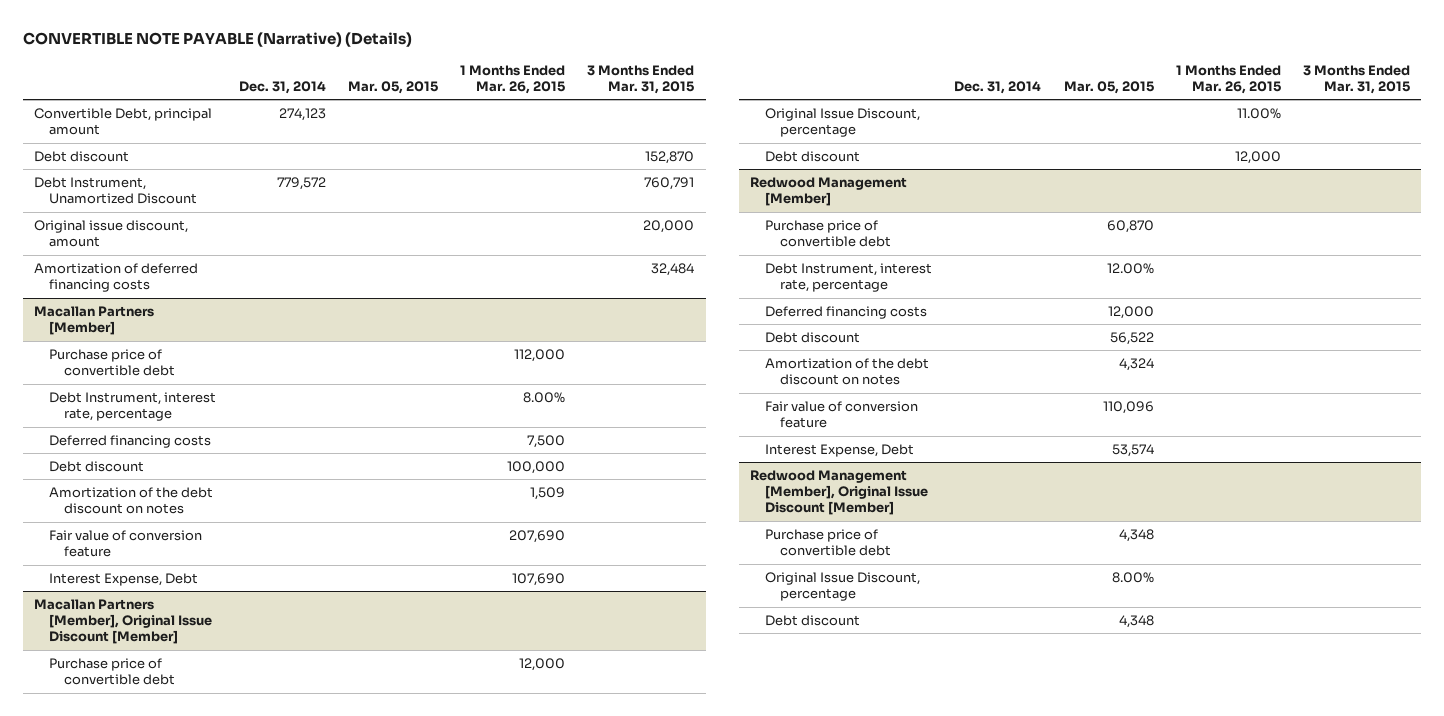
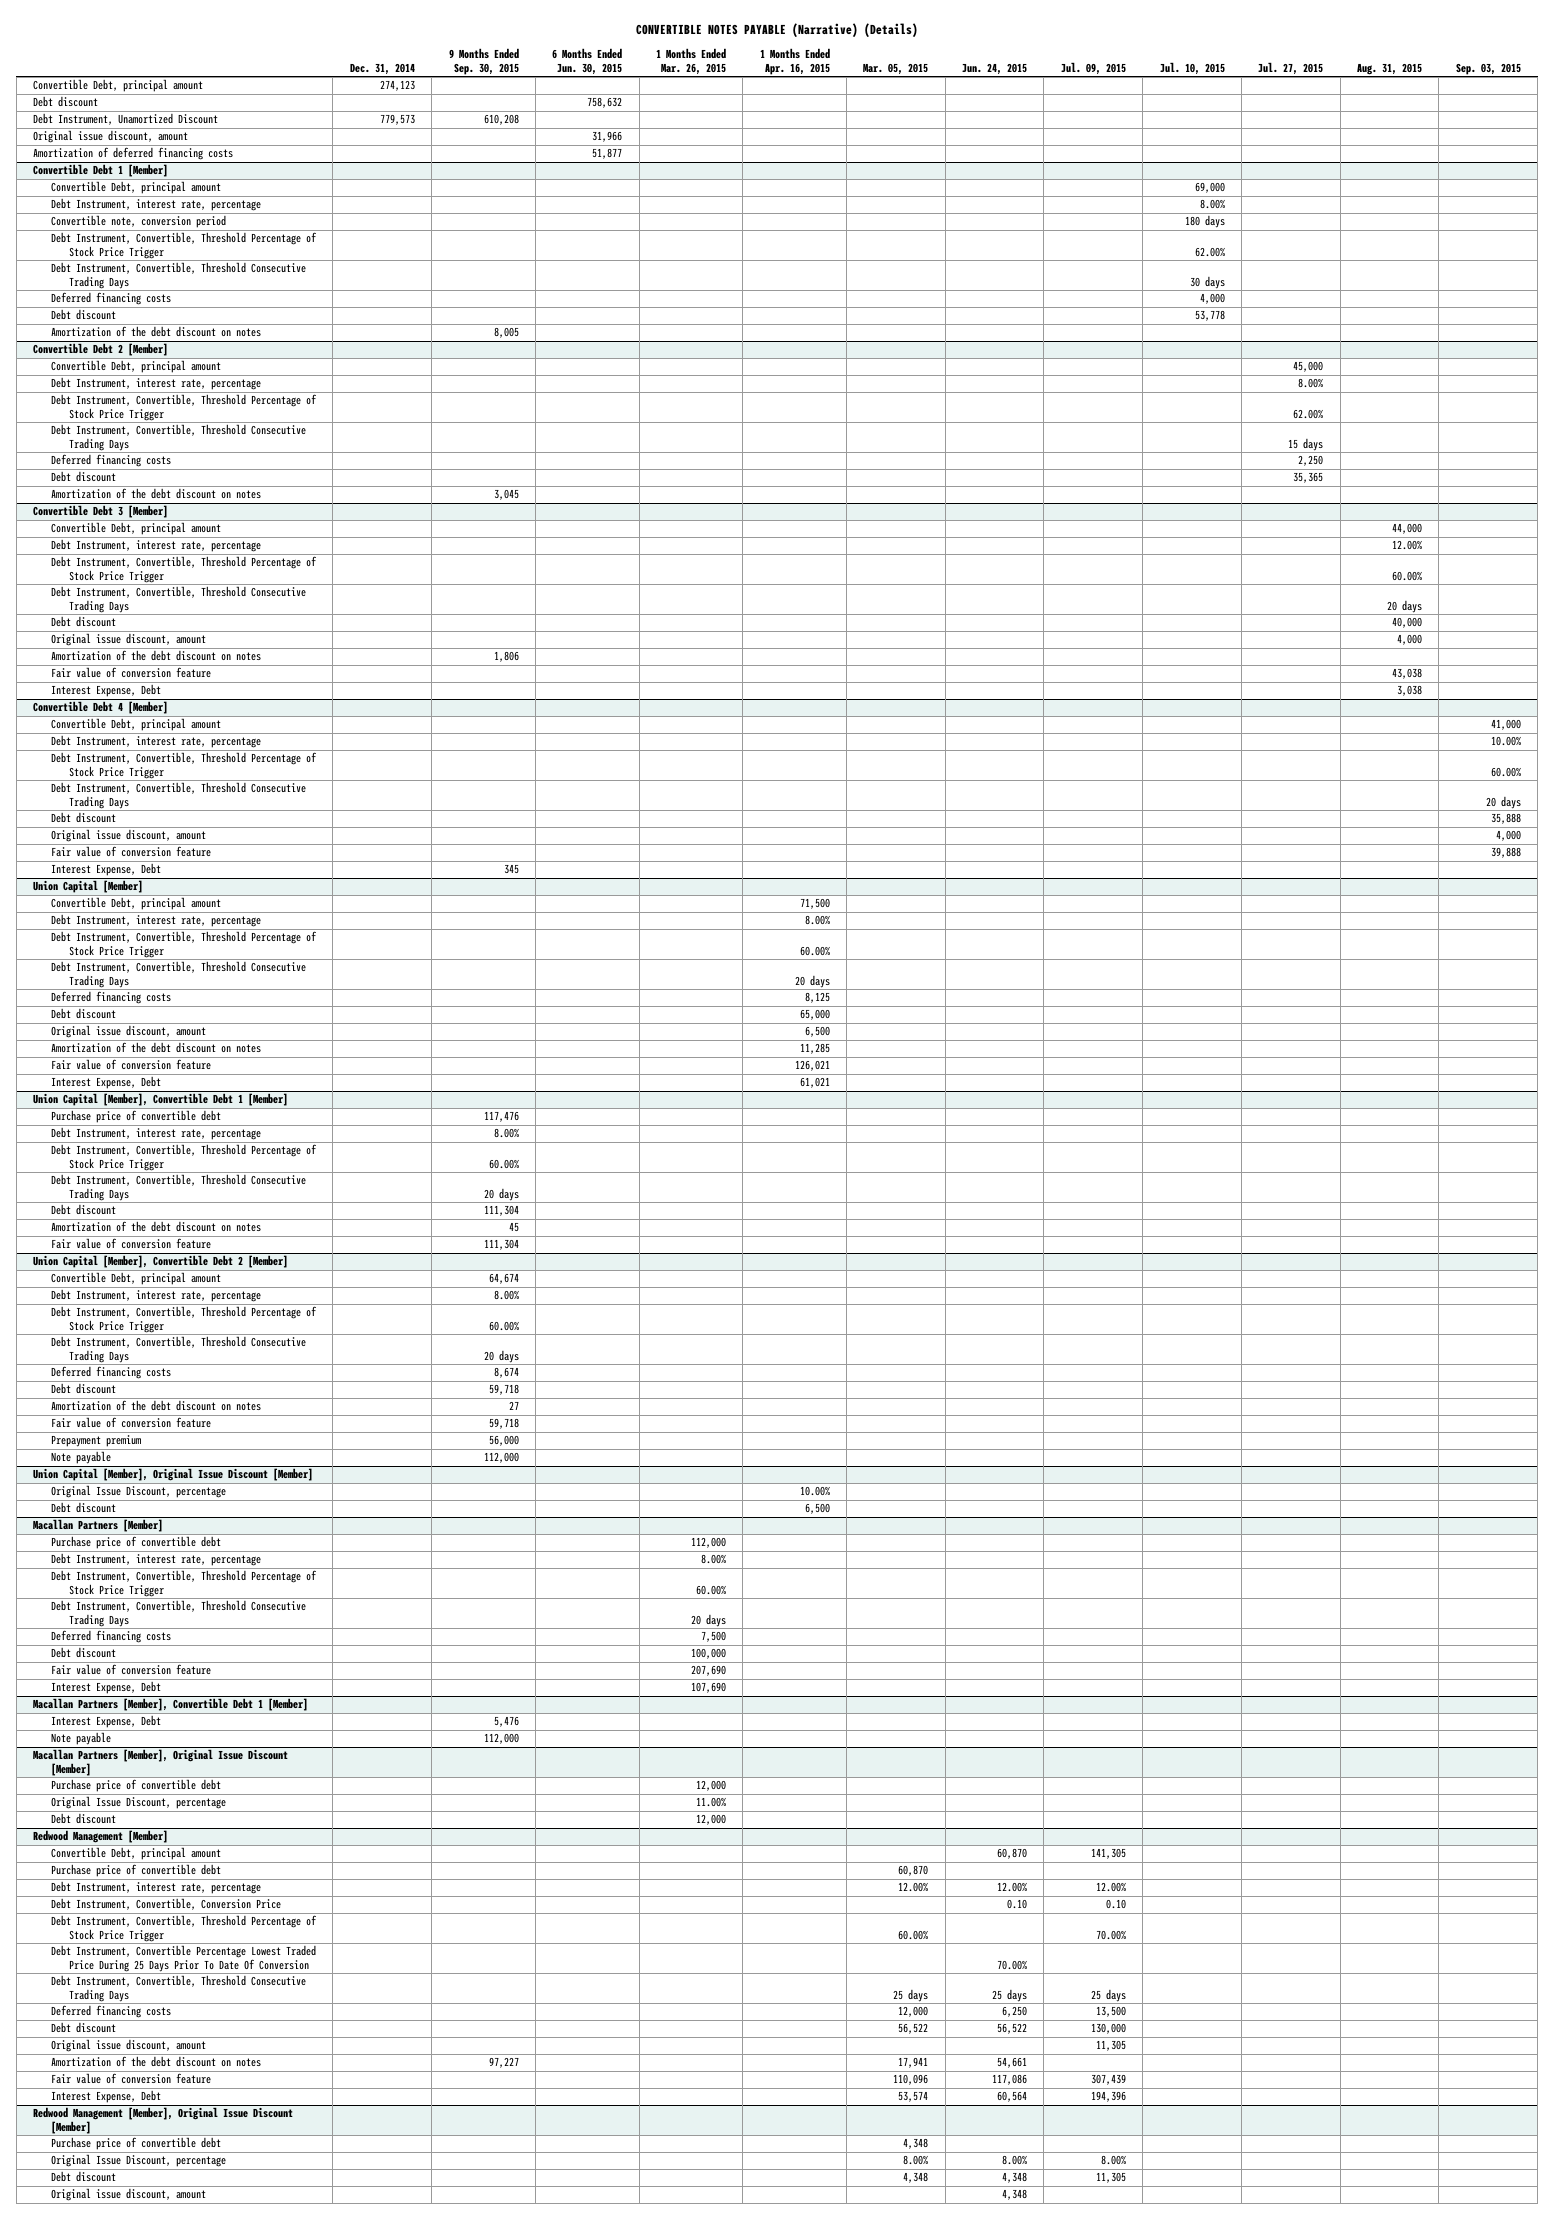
[23,31,413,47] CONVERTIBLE NOTE PAYABLE (Narrative) (Details) -> [635,23,918,38] CONVERTIBLE NOTES PAYABLE (Narrative) (Details)
[587,64,695,95] 3 Months Ended Mar. 31, 2015 -> none
none -> [448,47,519,75] 9 Months Ended Sep. 30, 2015
none -> [552,47,623,75] 6 Months Ended Jun. 30, 2015
none -> [759,47,830,75] 1 Months Ended Apr. 16, 2015
none -> [962,62,1028,75] Jun. 24, 2015
none -> [1060,61,1126,75] Jul. 09, 2015
none -> [1159,61,1225,75] Jul. 10, 2015
none -> [1258,61,1324,75] Jul. 27, 2015
none -> [1357,62,1423,75] Aug. 31, 2015
none -> [1455,62,1521,75] Sep. 03, 2015
[276,177,326,191] 779,572 -> [379,114,415,126] 779,573
none -> [33,164,169,178] Convertible Debt 1 [Member]
none -> [51,181,222,195] Convertible Debt, principal amount
none -> [51,198,262,212] Debt Instrument, interest rate, percentage
none -> [51,215,227,229] Convertible note, conversion period
none -> [51,232,318,260] Debt Instrument, Convertible, Threshold Percentage of Stock Price Trigger
none -> [51,262,307,290] Debt Instrument, Convertible, Threshold Consecutive Trading Days
none -> [51,292,172,306] Deferred financing costs
none -> [51,309,117,321] Debt discount
none -> [51,326,262,338] Amortization of the debt discount on notes
none -> [33,343,169,357] Convertible Debt 2 [Member]
none -> [51,360,222,374] Convertible Debt, principal amount
none -> [51,377,262,391] Debt Instrument, interest rate, percentage
none -> [51,394,318,422] Debt Instrument, Convertible, Threshold Percentage of Stock Price Trigger
none -> [51,424,307,452] Debt Instrument, Convertible, Threshold Consecutive Trading Days
none -> [51,454,172,468] Deferred financing costs
none -> [51,471,117,483] Debt discount
none -> [51,488,262,500] Amortization of the debt discount on notes
none -> [33,505,169,519] Convertible Debt 3 [Member]
none -> [51,522,222,536] Convertible Debt, principal amount
none -> [51,539,262,553] Debt Instrument, interest rate, percentage
none -> [51,556,318,584] Debt Instrument, Convertible, Threshold Percentage of Stock Price Trigger
none -> [51,586,307,614] Debt Instrument, Convertible, Threshold Consecutive Trading Days
none -> [51,616,117,628] Debt discount
none -> [51,633,207,647] Original issue discount, amount
none -> [51,650,262,662] Amortization of the debt discount on notes
none -> [51,667,212,679] Fair value of conversion feature
none -> [51,684,162,698] Interest Expense, Debt
none -> [33,701,169,715] Convertible Debt 4 [Member]
none -> [51,718,222,732] Convertible Debt, principal amount
none -> [51,735,262,749] Debt Instrument, interest rate, percentage
none -> [51,752,318,780] Debt Instrument, Convertible, Threshold Percentage of Stock Price Trigger
none -> [51,782,307,810] Debt Instrument, Convertible, Threshold Consecutive Trading Days
none -> [51,812,117,824] Debt discount
none -> [51,829,207,843] Original issue discount, amount
none -> [51,846,212,858] Fair value of conversion feature
none -> [51,863,162,877] Interest Expense, Debt
none -> [33,880,144,894] Union Capital [Member]
none -> [51,897,222,911] Convertible Debt, principal amount
none -> [51,914,262,928] Debt Instrument, interest rate, percentage
none -> [51,931,318,959] Debt Instrument, Convertible, Threshold Percentage of Stock Price Trigger
none -> [51,961,307,989] Debt Instrument, Convertible, Threshold Consecutive Trading Days
none -> [51,991,172,1005] Deferred financing costs
none -> [51,1008,117,1020] Debt discount
none -> [51,1025,207,1039] Original issue discount, amount
none -> [51,1042,262,1054] Amortization of the debt discount on notes
none -> [51,1059,212,1071] Fair value of conversion feature
none -> [51,1076,162,1090] Interest Expense, Debt
none -> [33,1093,289,1107] Union Capital [Member], Convertible Debt 1 [Member]
none -> [51,1110,222,1124] Purchase price of convertible debt
none -> [51,1127,262,1141] Debt Instrument, interest rate, percentage
none -> [51,1144,318,1172] Debt Instrument, Convertible, Threshold Percentage of Stock Price Trigger
none -> [51,1174,307,1202] Debt Instrument, Convertible, Threshold Consecutive Trading Days
none -> [51,1204,117,1216] Debt discount
none -> [51,1221,262,1233] Amortization of the debt discount on notes
none -> [51,1238,212,1250] Fair value of conversion feature
none -> [33,1255,289,1269] Union Capital [Member], Convertible Debt 2 [Member]
none -> [51,1272,222,1286] Convertible Debt, principal amount
none -> [51,1289,262,1303] Debt Instrument, interest rate, percentage
none -> [51,1306,318,1334] Debt Instrument, Convertible, Threshold Percentage of Stock Price Trigger
none -> [51,1336,307,1364] Debt Instrument, Convertible, Threshold Consecutive Trading Days
none -> [51,1366,172,1380] Deferred financing costs
none -> [51,1383,117,1395] Debt discount
none -> [51,1400,262,1412] Amortization of the debt discount on notes
none -> [51,1417,212,1429] Fair value of conversion feature
none -> [51,1435,142,1448] Prepayment premium
none -> [51,1451,112,1465] Note payable
none -> [33,1468,314,1482] Union Capital [Member], Original Issue Discount [Member]
none -> [51,1485,227,1499] Original Issue Discount, percentage
none -> [51,1502,117,1514] Debt discount
none -> [51,1570,318,1598] Debt Instrument, Convertible, Threshold Percentage of Stock Price Trigger
none -> [51,1600,307,1628] Debt Instrument, Convertible, Threshold Consecutive Trading Days
[49,487,214,515] Amortization of the debt discount on notes -> none
none -> [33,1698,309,1712] Macallan Partners [Member], Convertible Debt 1 [Member]
none -> [51,1715,162,1729] Interest Expense, Debt
none -> [51,1732,112,1746] Note payable
none -> [51,1847,222,1861] Convertible Debt, principal amount
none -> [51,1898,282,1911] Debt Instrument, Convertible, Conversion Price
none -> [51,1915,318,1943] Debt Instrument, Convertible, Threshold Percentage of Stock Price Trigger
none -> [51,1945,317,1973] Debt Instrument, Convertible Percentage Lowest Traded Price During 25 Days Prior To Date Of Conversion
none -> [51,1975,307,2003] Debt Instrument, Convertible, Threshold Consecutive Trading Days
none -> [51,2039,207,2053] Original issue discount, amount
[1118,358,1154,372] 4,324 -> [898,2057,929,2069] 17,941
none -> [51,2188,207,2202] Original issue discount, amount

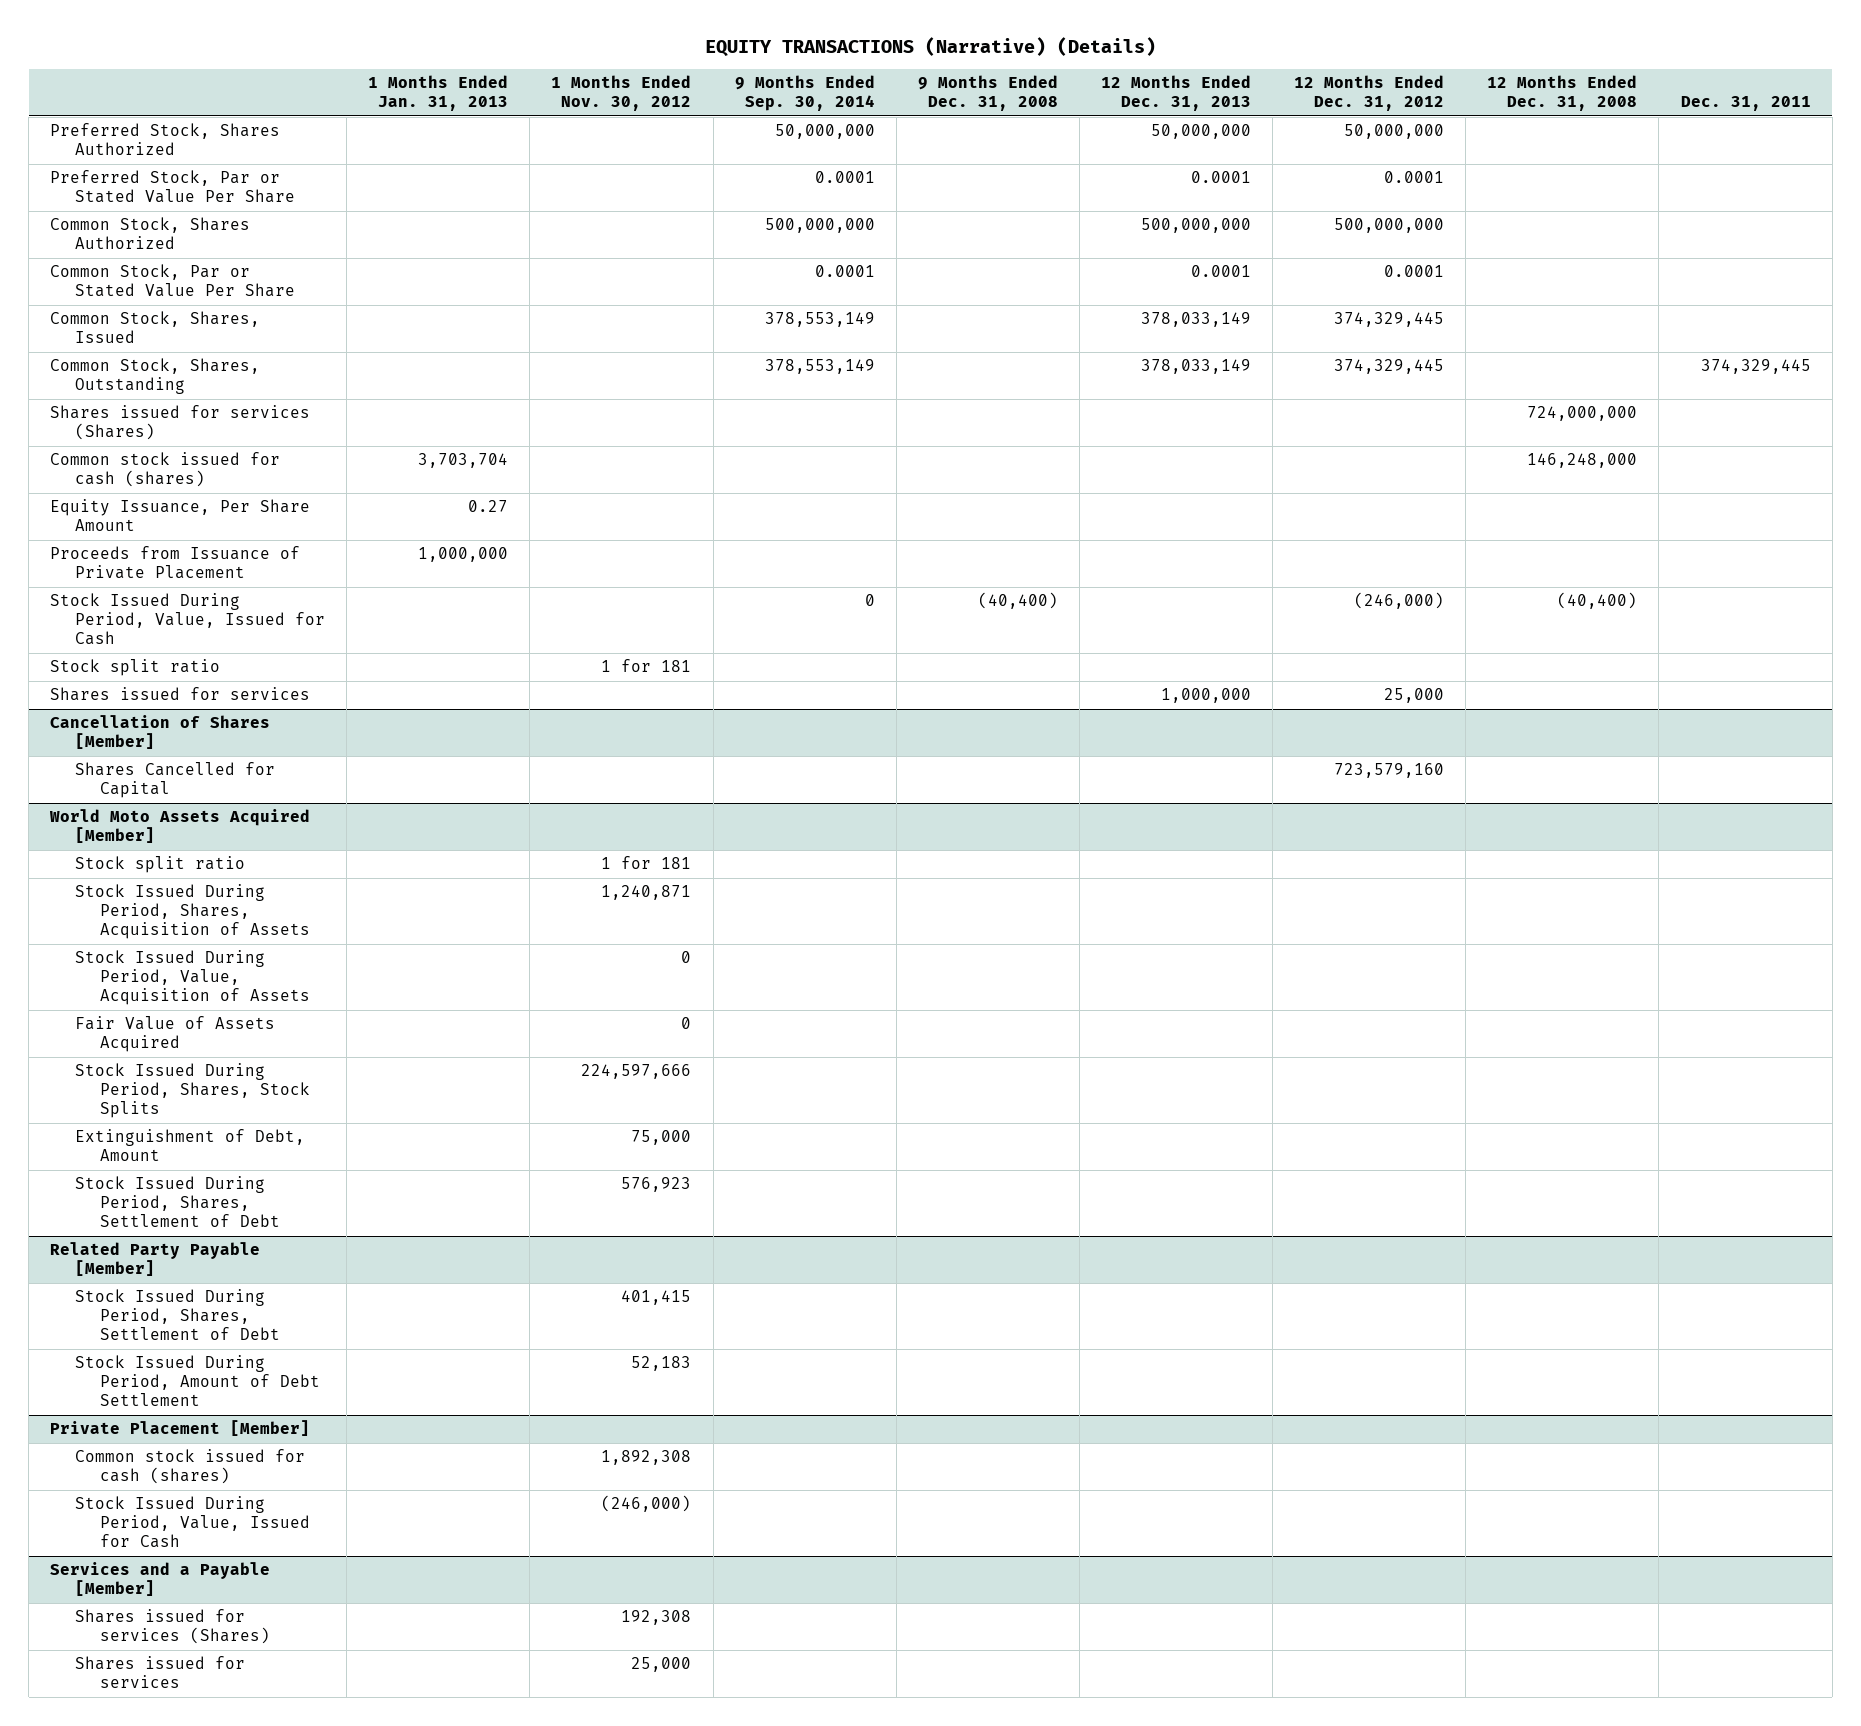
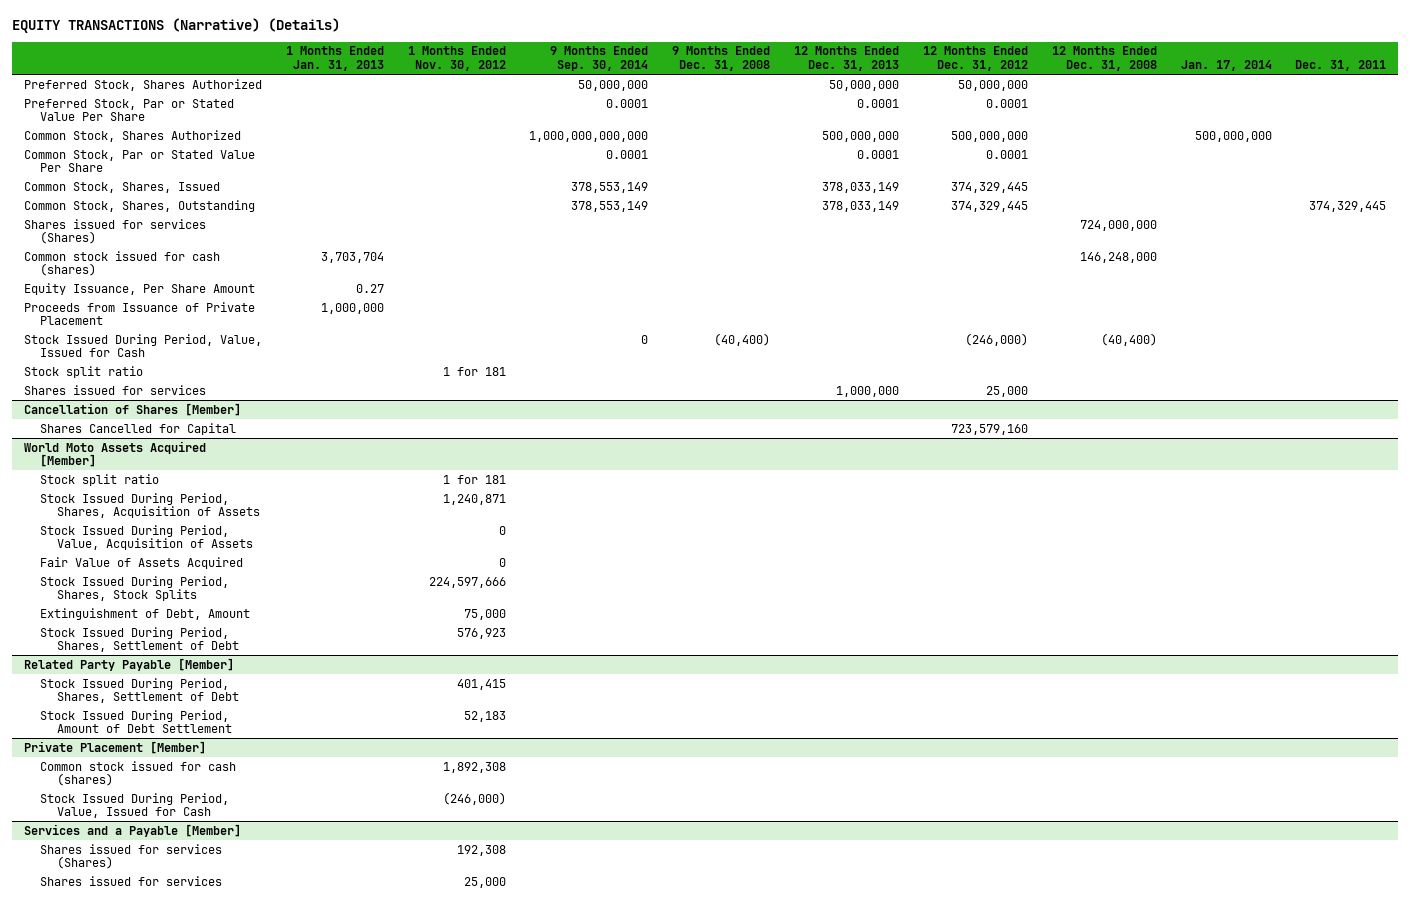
none -> [1180,60,1272,72] Jan. 17, 2014
[764,218,875,234] 500,000,000 -> [529,130,649,142] 1,000,000,000,000

